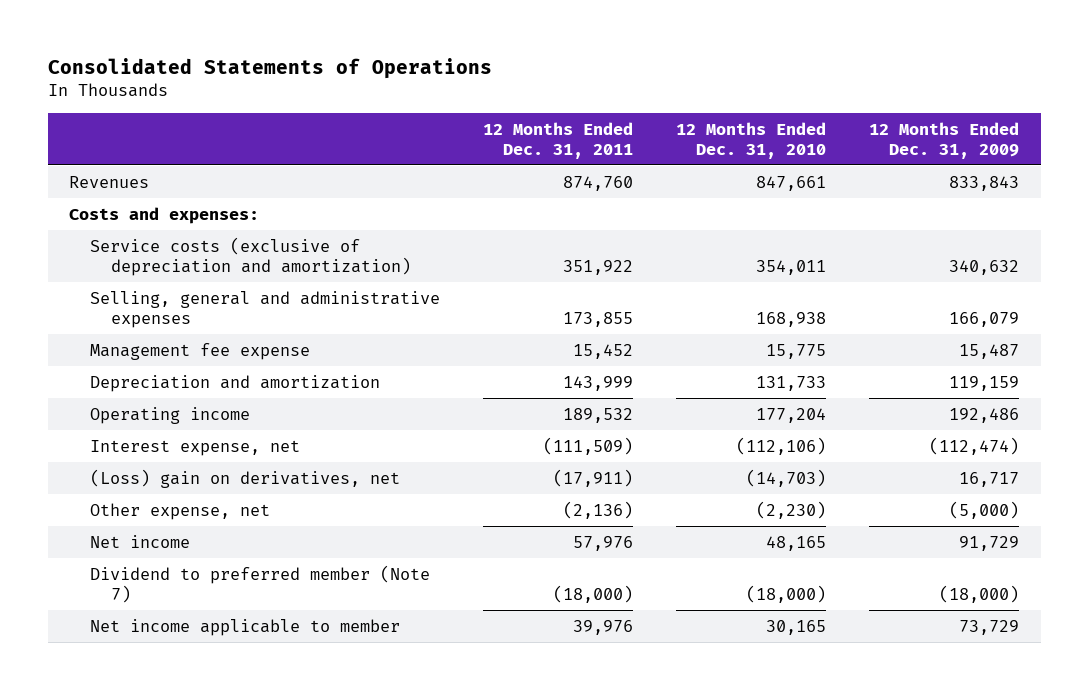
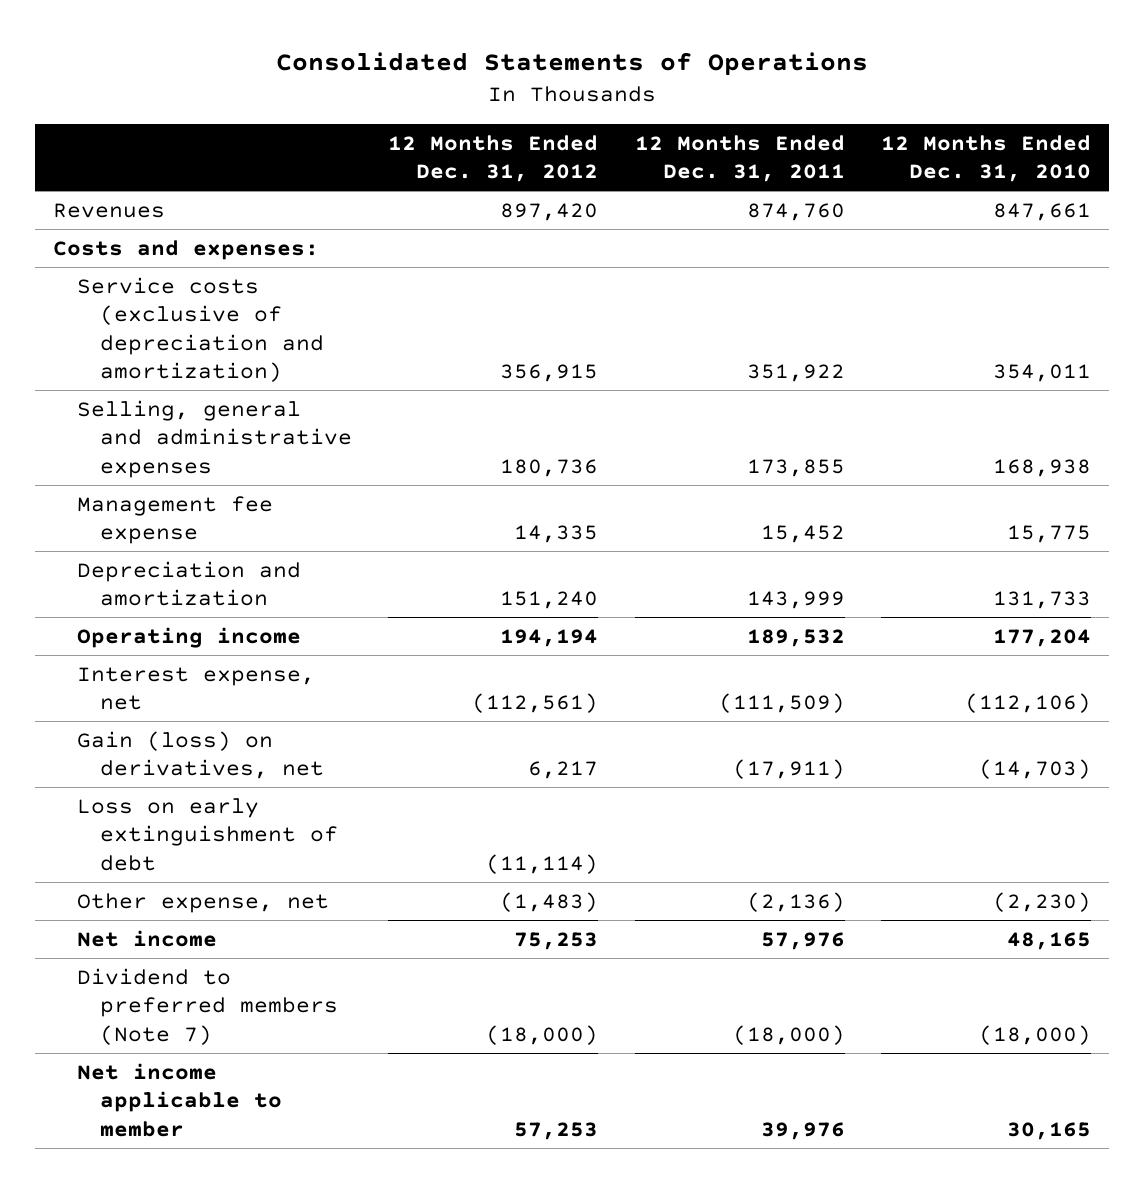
[869,121,1020,159] 12 Months Ended Dec. 31, 2009 -> none
none -> [388,134,599,183] 12 Months Ended Dec. 31, 2012
[90,468,401,488] (Loss) gain on derivatives, net -> [76,730,325,780] Gain (loss) on derivatives, net
none -> [76,797,339,871] Loss on early extinguishment of debt
[90,564,431,603] Dividend to preferred member (Note 7) -> [76,967,339,1045] Dividend to preferred members (Note 7)

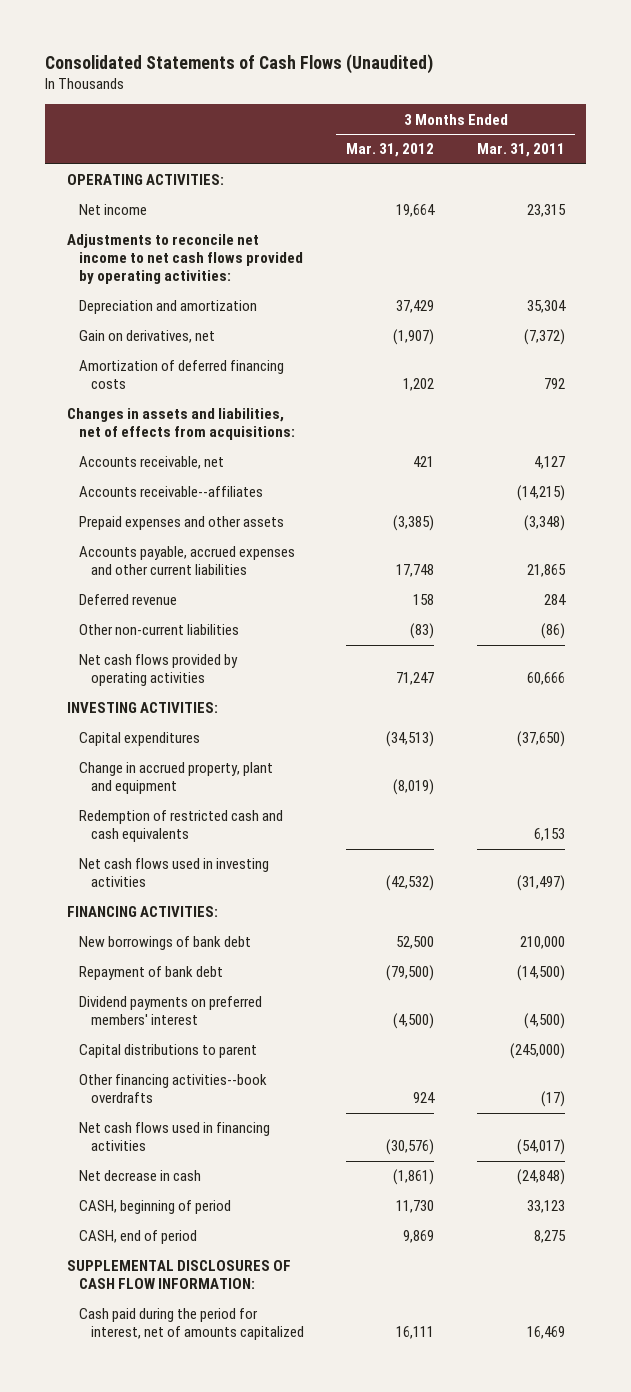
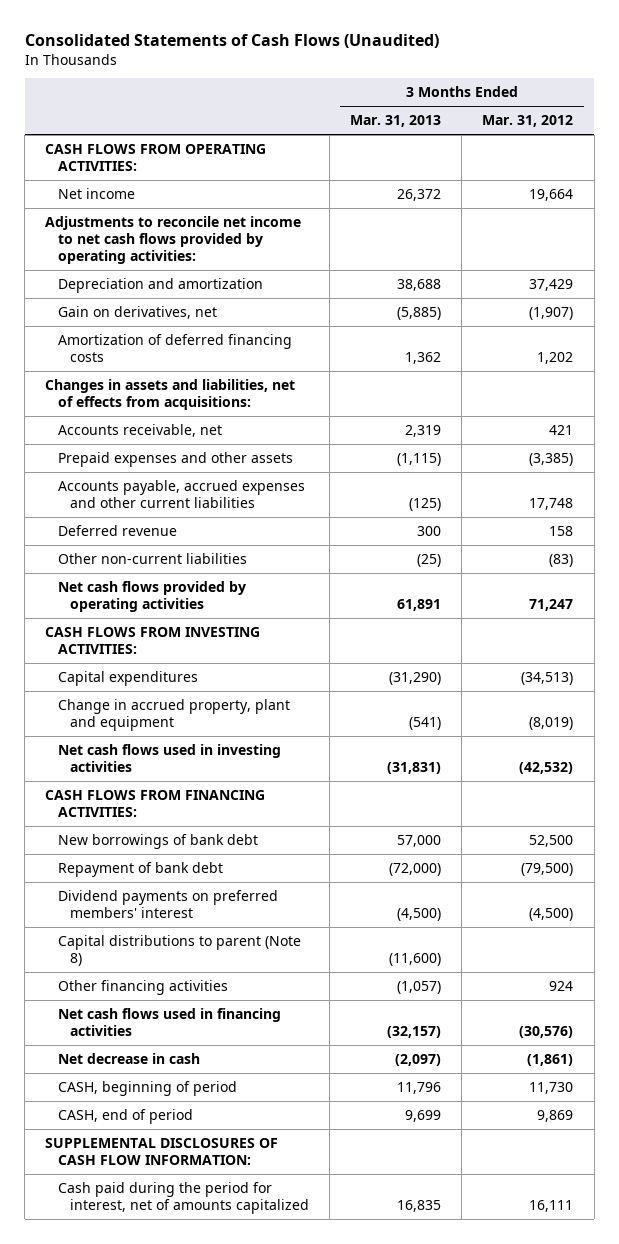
[476,143,565,158] Mar. 31, 2011 -> none
none -> [350,115,442,128] Mar. 31, 2013
[66,174,224,186] OPERATING ACTIVITIES: -> [45,143,267,172] CASH FLOWS FROM OPERATING ACTIVITIES:
[78,486,263,498] Accounts receivable--affiliates -> none
[66,702,218,714] INVESTING ACTIVITIES: -> [45,626,261,655] CASH FLOWS FROM INVESTING ACTIVITIES:
[78,810,283,843] Redemption of restricted cash and cash equivalents -> none
[66,906,218,918] FINANCING ACTIVITIES: -> [45,789,266,818] CASH FLOWS FROM FINANCING ACTIVITIES:
[78,1044,257,1059] Capital distributions to parent -> [57,934,301,967] Capital distributions to parent (Note 8)
[78,1074,267,1104] Other financing activities--book overdrafts -> [57,979,228,995] Other financing activities

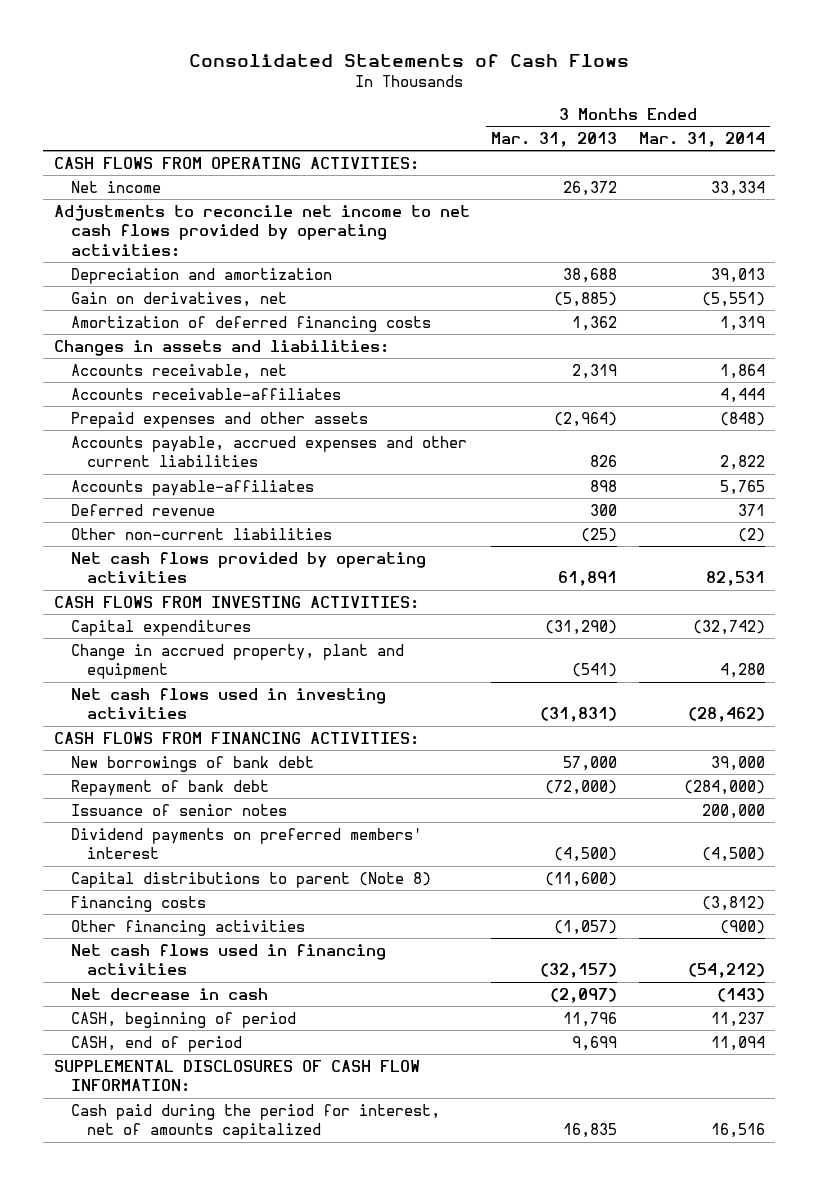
[24,34,439,49] Consolidated Statements of Cash Flows (Unaudited) -> [189,53,630,67] Consolidated Statements of Cash Flows
[482,115,574,128] Mar. 31, 2012 -> none
none -> [638,132,765,148] Mar. 31, 2014
[45,378,296,411] Changes in assets and liabilities, net of effects from acquisitions: -> [53,339,389,356] Changes in assets and liabilities:
none -> [70,387,341,400] Accounts receivable-affiliates
[397,452,442,466] (1,115) -> [554,411,618,427] (2,964)
[409,498,442,512] (125) -> [590,455,618,468] 826
none -> [70,479,314,496] Accounts payable-affiliates
none -> [70,803,287,816] Issuance of senior notes
none -> [70,895,206,912] Financing costs

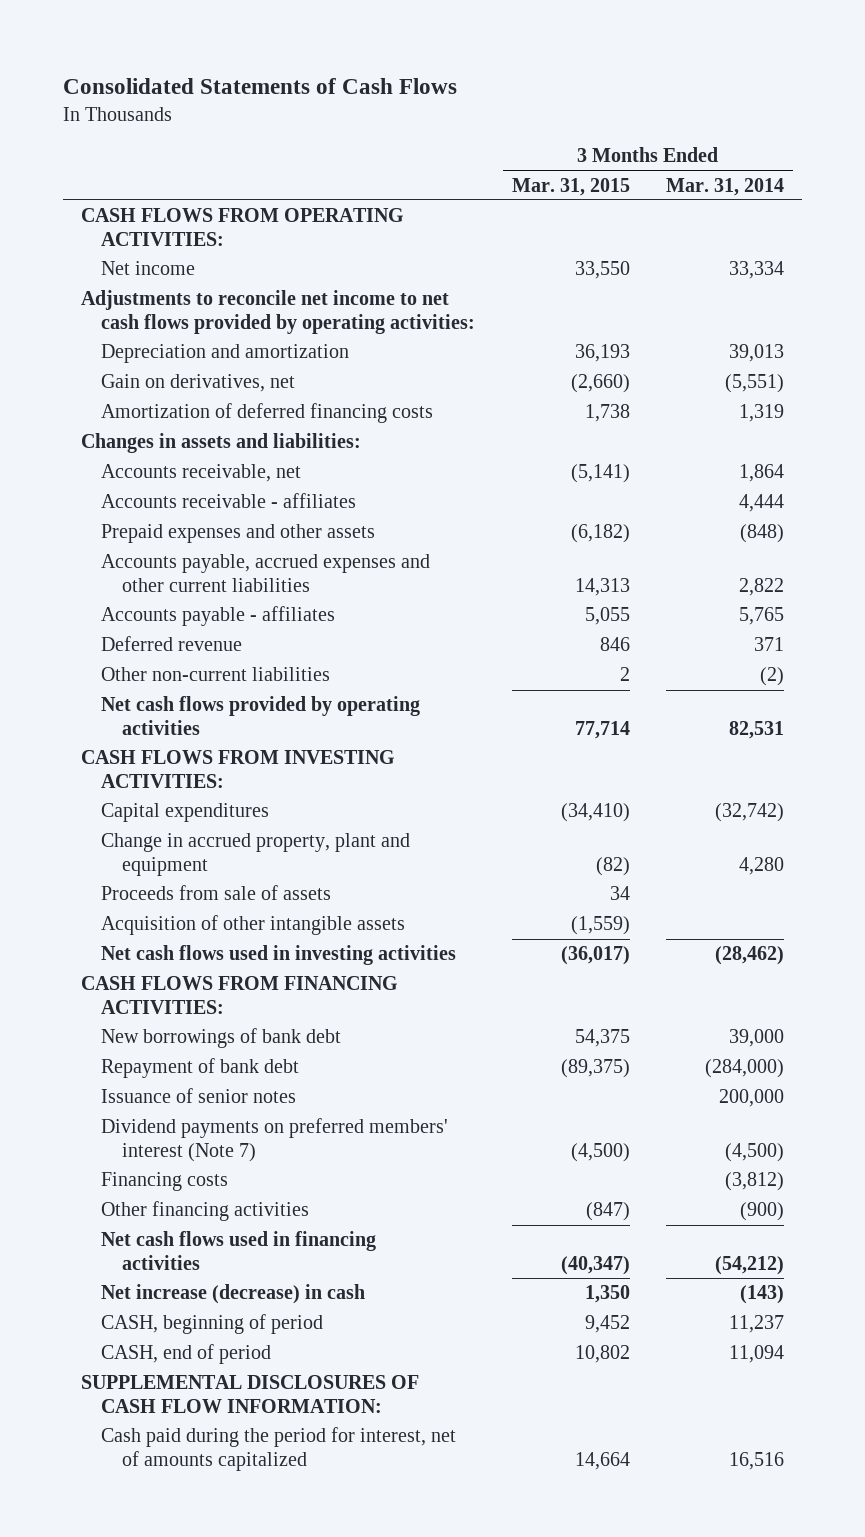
[491,132,618,148] Mar. 31, 2013 -> none
none -> [511,177,630,196] Mar. 31, 2015
[70,387,341,400] Accounts receivable-affiliates -> [101,493,357,509] Accounts receivable - affiliates
[70,479,314,496] Accounts payable-affiliates -> [101,606,336,627] Accounts payable - affiliates
none -> [101,885,332,901] Proceeds from sale of assets
none -> [101,915,406,936] Acquisition of other intangible assets
[70,871,431,888] Capital distributions to parent (Note 8) -> none
[70,827,422,860] Dividend payments on preferred members' interest -> [101,1118,449,1162] Dividend payments on preferred members' interest (Note 7)
[70,987,268,1000] Net decrease in cash -> [101,1284,366,1305] Net increase (decrease) in cash

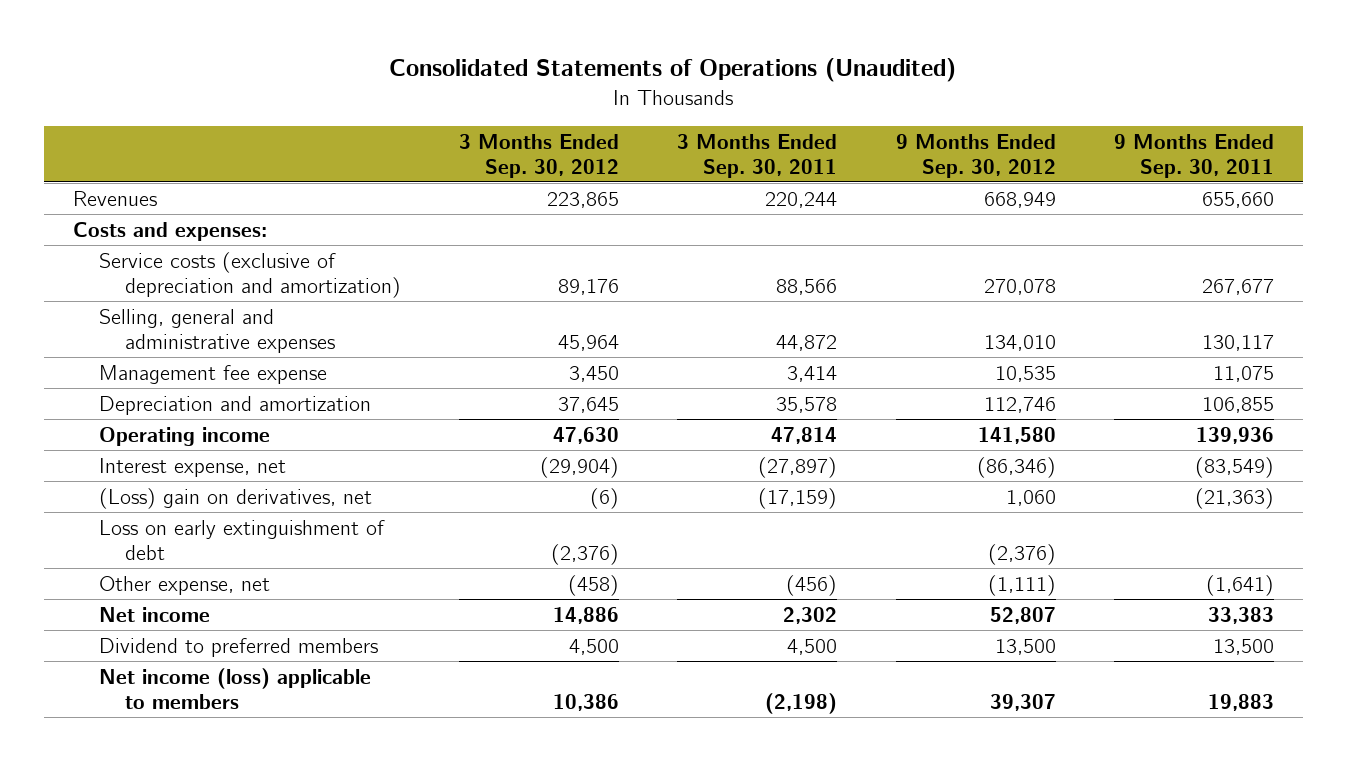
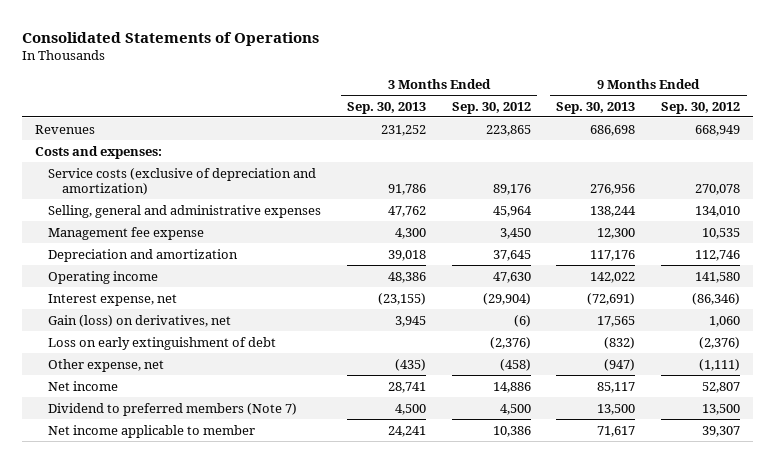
[389,58,957,83] Consolidated Statements of Operations (Unaudited) -> [22,31,320,46] Consolidated Statements of Operations
[677,133,838,178] 3 Months Ended Sep. 30, 2011 -> none
[1113,133,1274,178] 9 Months Ended Sep. 30, 2011 -> none
none -> [346,101,426,114] Sep. 30, 2013
none -> [556,101,636,114] Sep. 30, 2013
[98,487,372,509] (Loss) gain on derivatives, net -> [48,314,232,327] Gain (loss) on derivatives, net
[98,637,378,657] Dividend to preferred members -> [48,402,298,416] Dividend to preferred members (Note 7)
[98,667,371,709] Net income (loss) applicable to members -> [48,424,256,438] Net income applicable to member

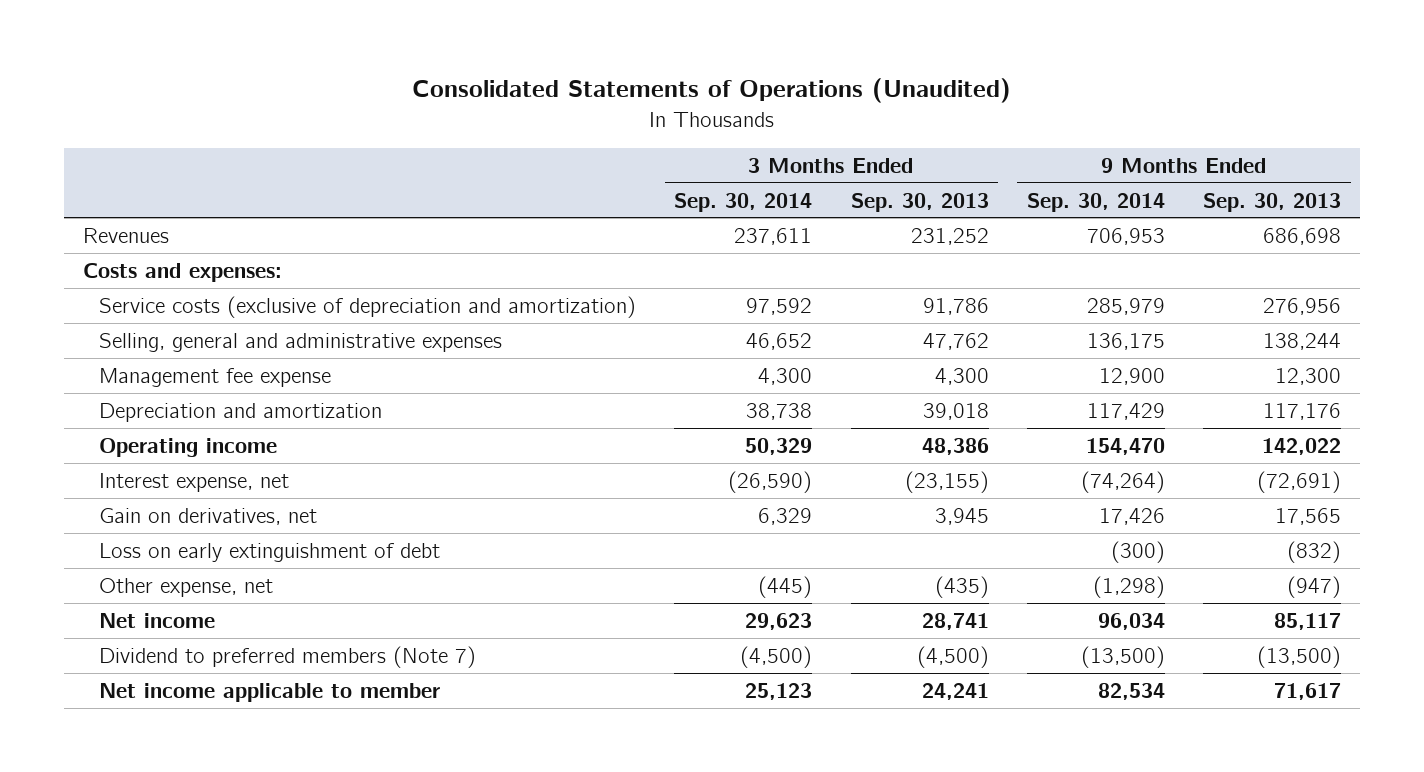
[22,31,320,46] Consolidated Statements of Operations -> [412,78,1012,104] Consolidated Statements of Operations (Unaudited)
[451,101,531,114] Sep. 30, 2012 -> none
[661,101,741,114] Sep. 30, 2012 -> none
none -> [674,192,813,212] Sep. 30, 2014
none -> [1026,192,1165,212] Sep. 30, 2014
[48,314,232,327] Gain (loss) on derivatives, net -> [99,507,318,525] Gain on derivatives, net
[394,403,426,415] 4,500 -> [916,645,989,668] (4,500)
[597,403,636,415] 13,500 -> [1256,645,1341,668] (13,500)

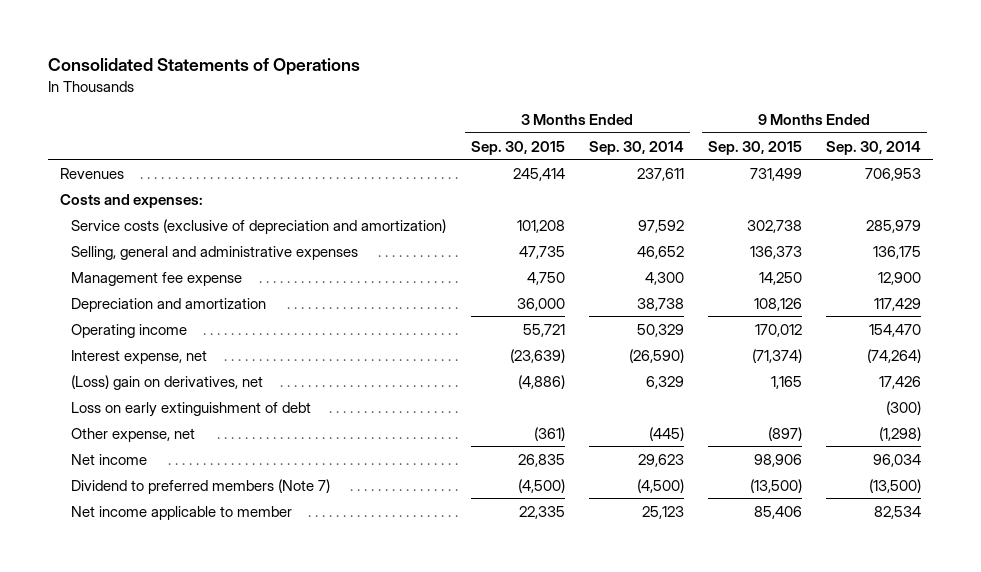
[412,78,1012,104] Consolidated Statements of Operations (Unaudited) -> [47,58,360,76] Consolidated Statements of Operations
[850,192,989,212] Sep. 30, 2013 -> none
[1202,192,1341,212] Sep. 30, 2013 -> none
none -> [470,140,565,155] Sep. 30, 2015
none -> [707,140,802,155] Sep. 30, 2015
[99,507,318,525] Gain on derivatives, net -> [71,374,264,390] (Loss) gain on derivatives, net

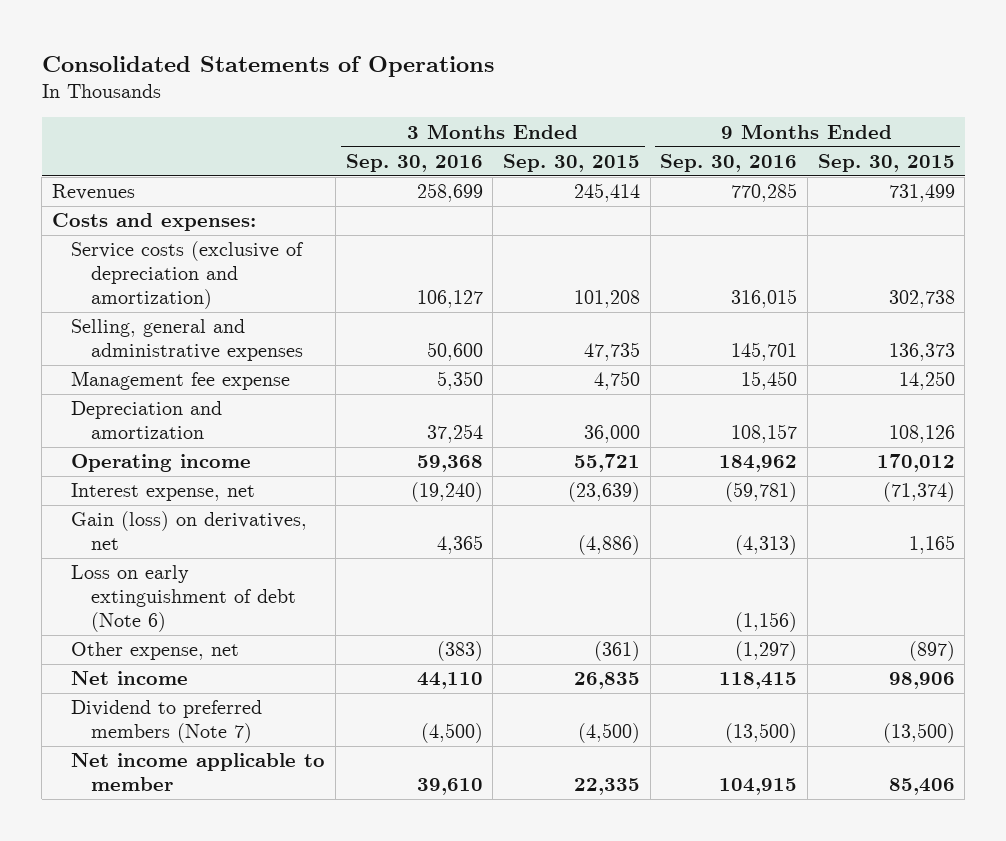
[588,140,684,155] Sep. 30, 2014 -> none
[826,140,922,155] Sep. 30, 2014 -> none
none -> [345,153,483,172] Sep. 30, 2016
none -> [660,153,798,172] Sep. 30, 2016
[71,374,264,390] (Loss) gain on derivatives, net -> [71,511,308,551] Gain (loss) on derivatives, net
[71,401,312,417] Loss on early extinguishment of debt -> [71,565,296,632] Loss on early extinguishment of debt (Note 6)

